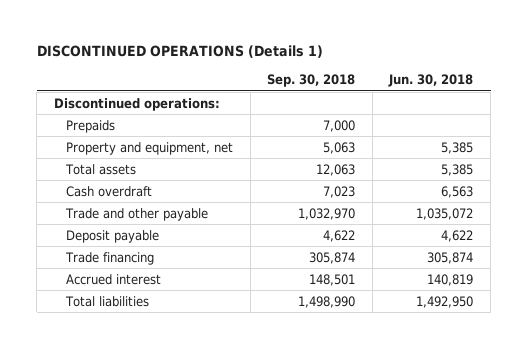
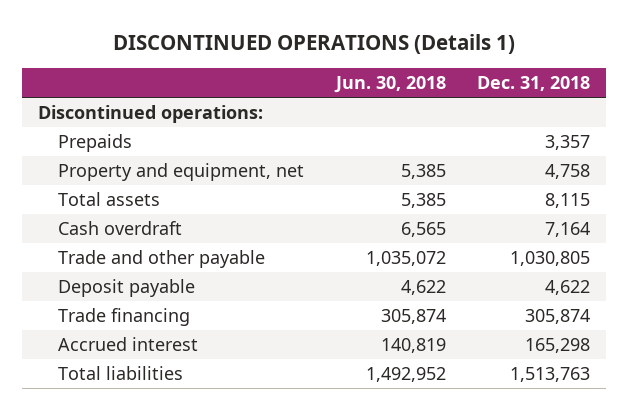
[267,73,356,87] Sep. 30, 2018 -> none
none -> [477,75,591,91] Dec. 31, 2018
[441,185,474,198] 6,563 -> [400,222,446,238] 6,565
[416,295,474,308] 1,492,950 -> [365,367,446,383] 1,492,952

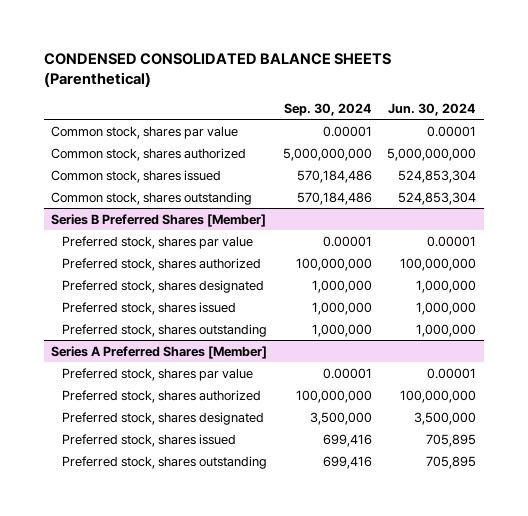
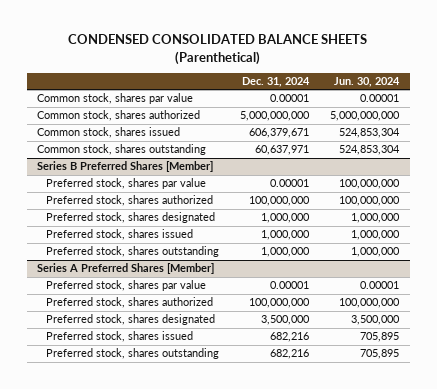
[283,103,372,117] Sep. 30, 2024 -> none
none -> [242,77,311,88] Dec. 31, 2024
[427,235,477,247] 0.00001 -> [339,179,401,190] 100,000,000

